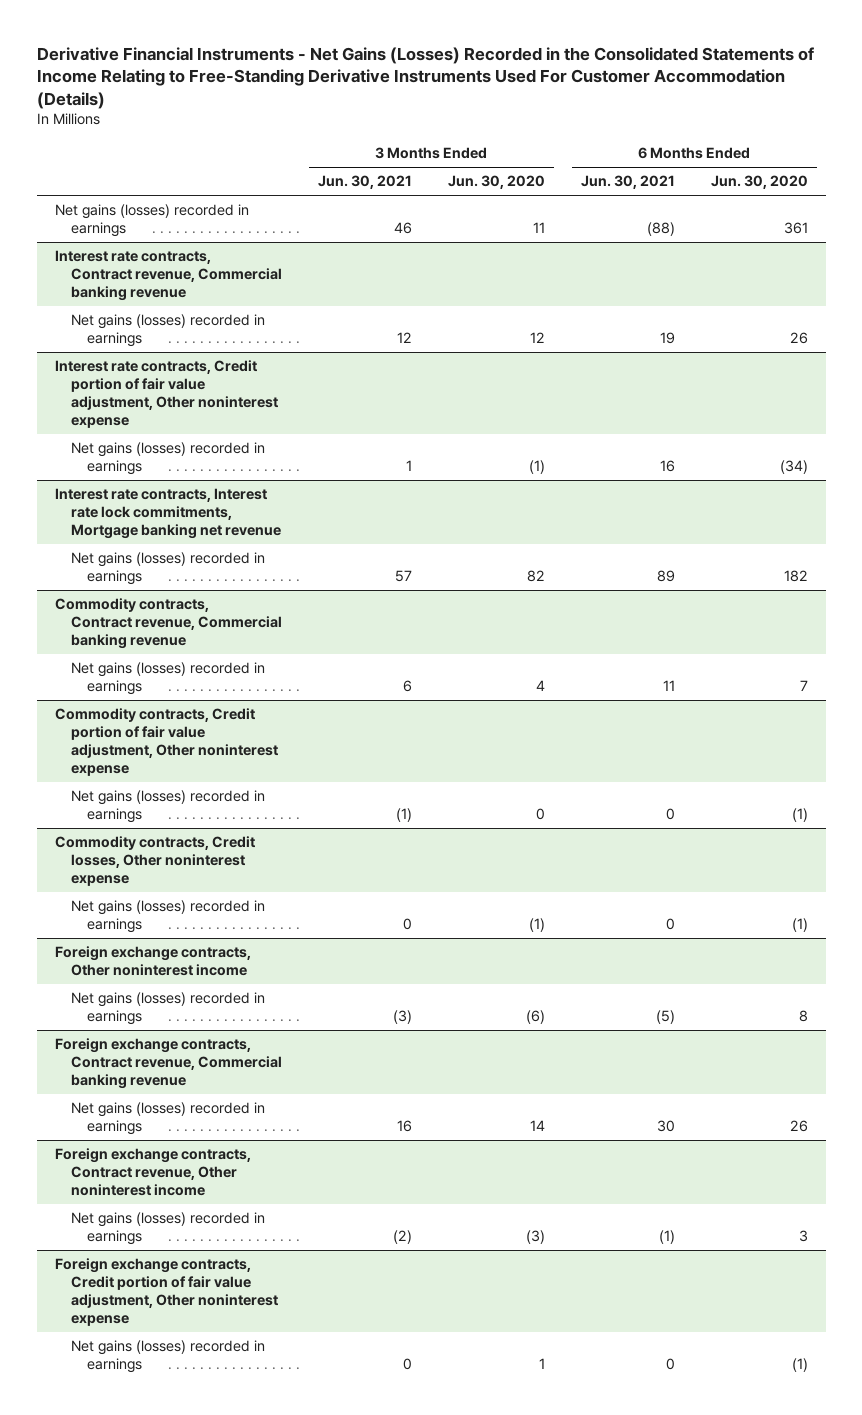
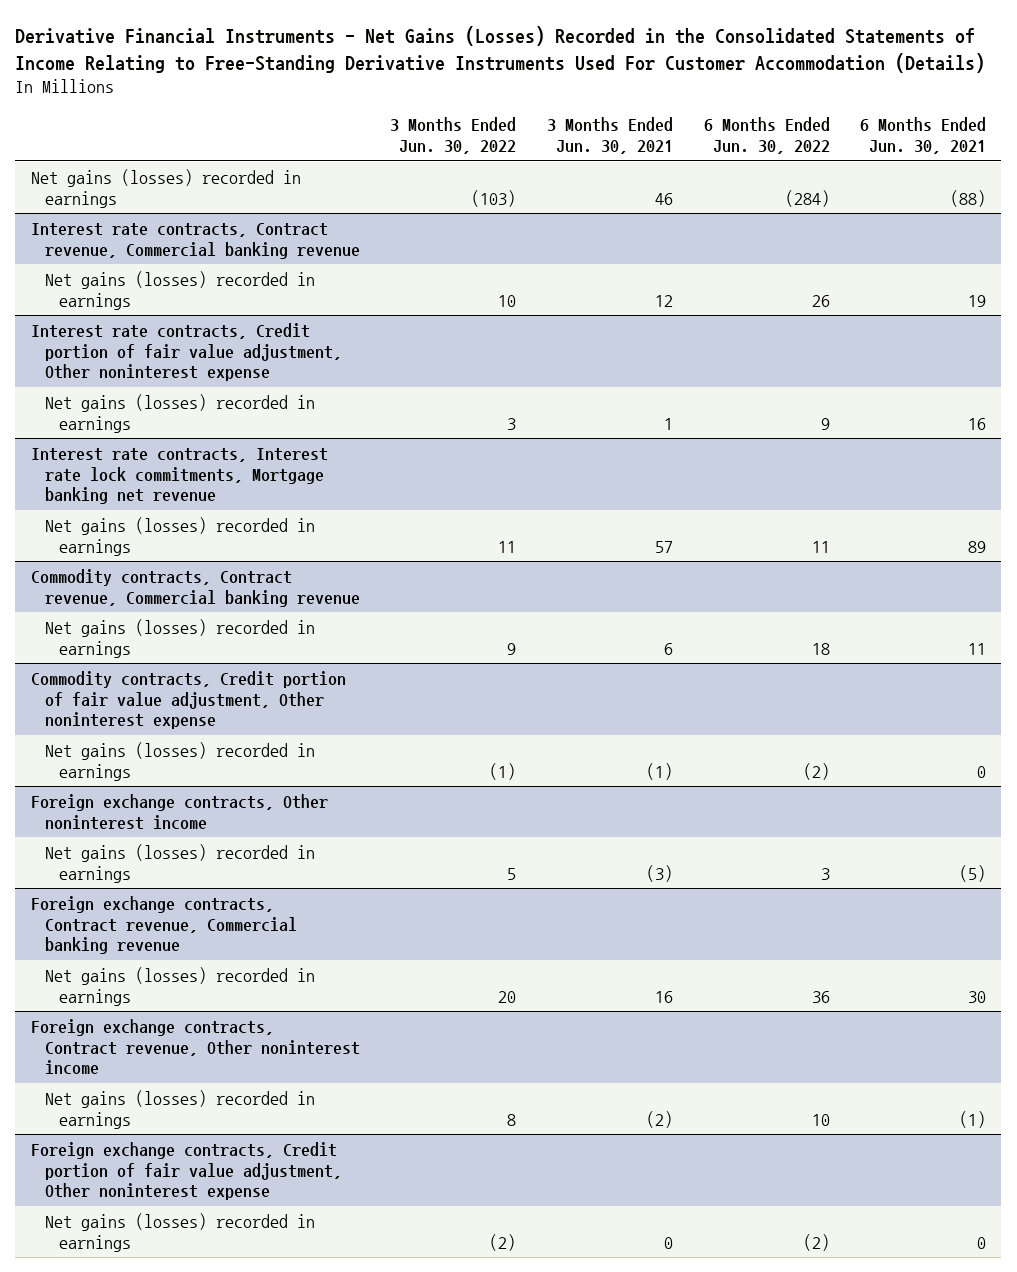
[447,175,545,190] Jun. 30, 2020 -> none
[710,175,808,190] Jun. 30, 2020 -> none
none -> [390,117,517,155] 3 Months Ended Jun. 30, 2022
none -> [703,117,830,155] 6 Months Ended Jun. 30, 2022
[54,836,255,887] Commodity contracts, Credit losses, Other noninterest expense -> none
[71,900,266,934] Net gains (losses) recorded in earnings -> none

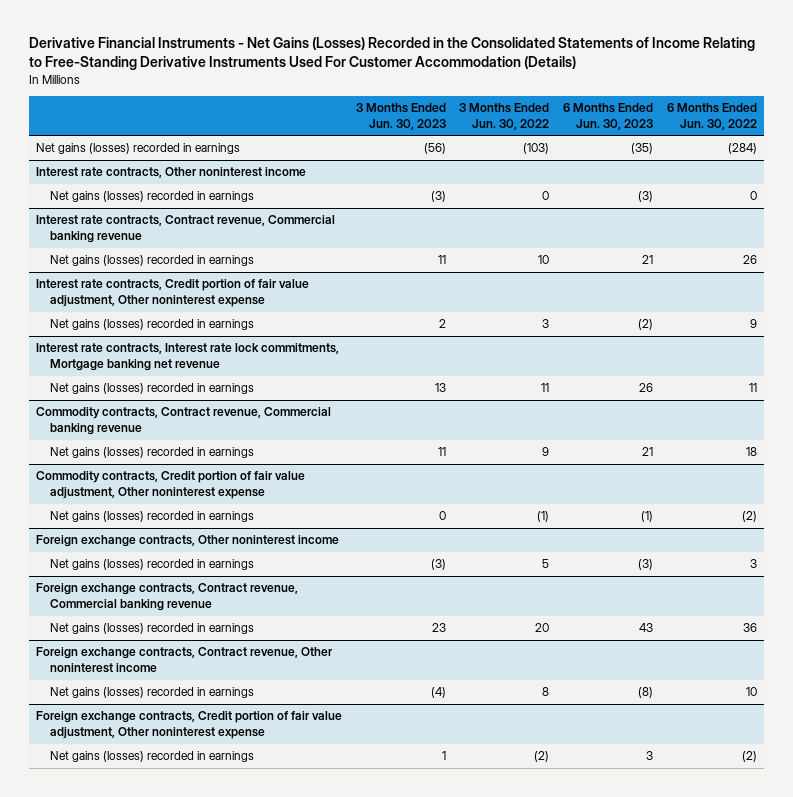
[547,117,674,155] 3 Months Ended Jun. 30, 2021 -> none
[860,117,987,155] 6 Months Ended Jun. 30, 2021 -> none
none -> [355,103,446,131] 3 Months Ended Jun. 30, 2023
none -> [562,103,653,131] 6 Months Ended Jun. 30, 2023
none -> [35,167,306,179] Interest rate contracts, Other noninterest income
none -> [50,191,255,203] Net gains (losses) recorded in earnings

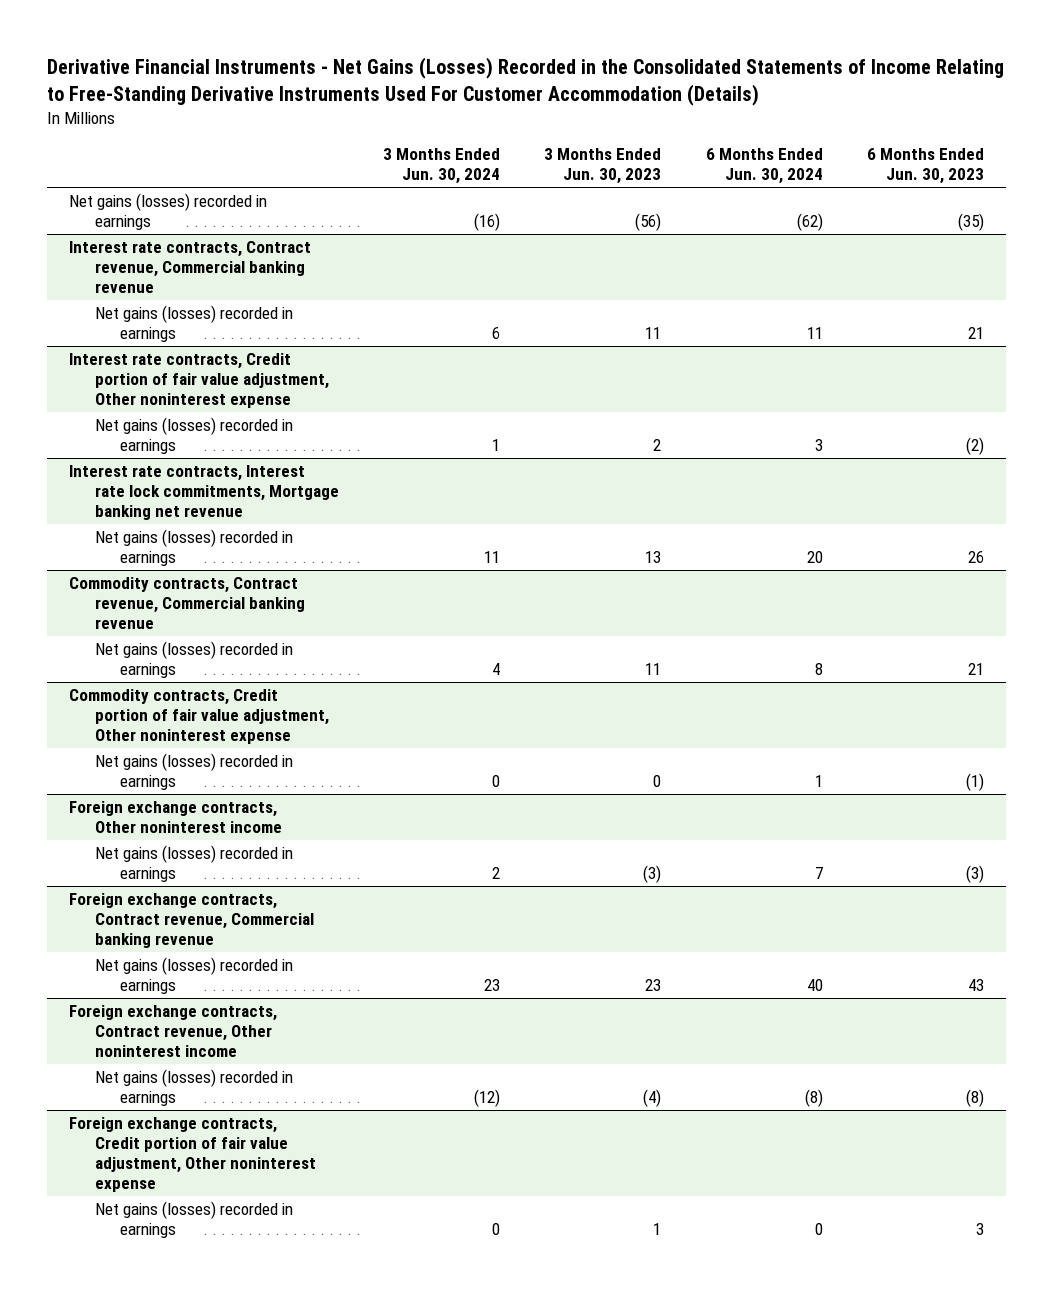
[459,103,550,131] 3 Months Ended Jun. 30, 2022 -> none
[666,103,757,131] 6 Months Ended Jun. 30, 2022 -> none
none -> [383,148,501,185] 3 Months Ended Jun. 30, 2024
none -> [705,148,823,185] 6 Months Ended Jun. 30, 2024
[35,167,306,179] Interest rate contracts, Other noninterest income -> none
[50,191,255,203] Net gains (losses) recorded in earnings -> none

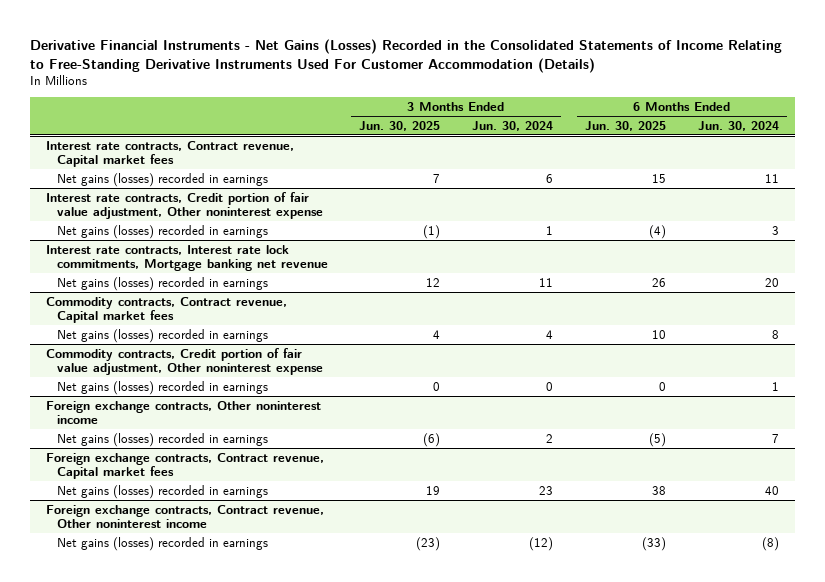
[544,148,662,185] 3 Months Ended Jun. 30, 2023 -> none
[867,148,985,185] 6 Months Ended Jun. 30, 2023 -> none
none -> [359,120,441,131] Jun. 30, 2025
none -> [585,120,667,131] Jun. 30, 2025
[69,193,268,231] Net gains (losses) recorded in earnings -> none
[69,241,312,294] Interest rate contracts, Contract revenue, Commercial banking revenue -> none
none -> [46,140,295,168] Interest rate contracts, Contract revenue, Capital market fees
[69,577,305,630] Commodity contracts, Contract revenue, Commercial banking revenue -> none
none -> [46,296,288,324] Commodity contracts, Contract revenue, Capital market fees
[69,893,314,949] Foreign exchange contracts, Contract revenue, Commercial banking revenue -> none
none -> [46,452,325,480] Foreign exchange contracts, Contract revenue, Capital market fees
[69,1117,316,1193] Foreign exchange contracts, Credit portion of fair value adjustment, Other noninterest expense -> none
[94,1201,293,1239] Net gains (losses) recorded in earnings -> none

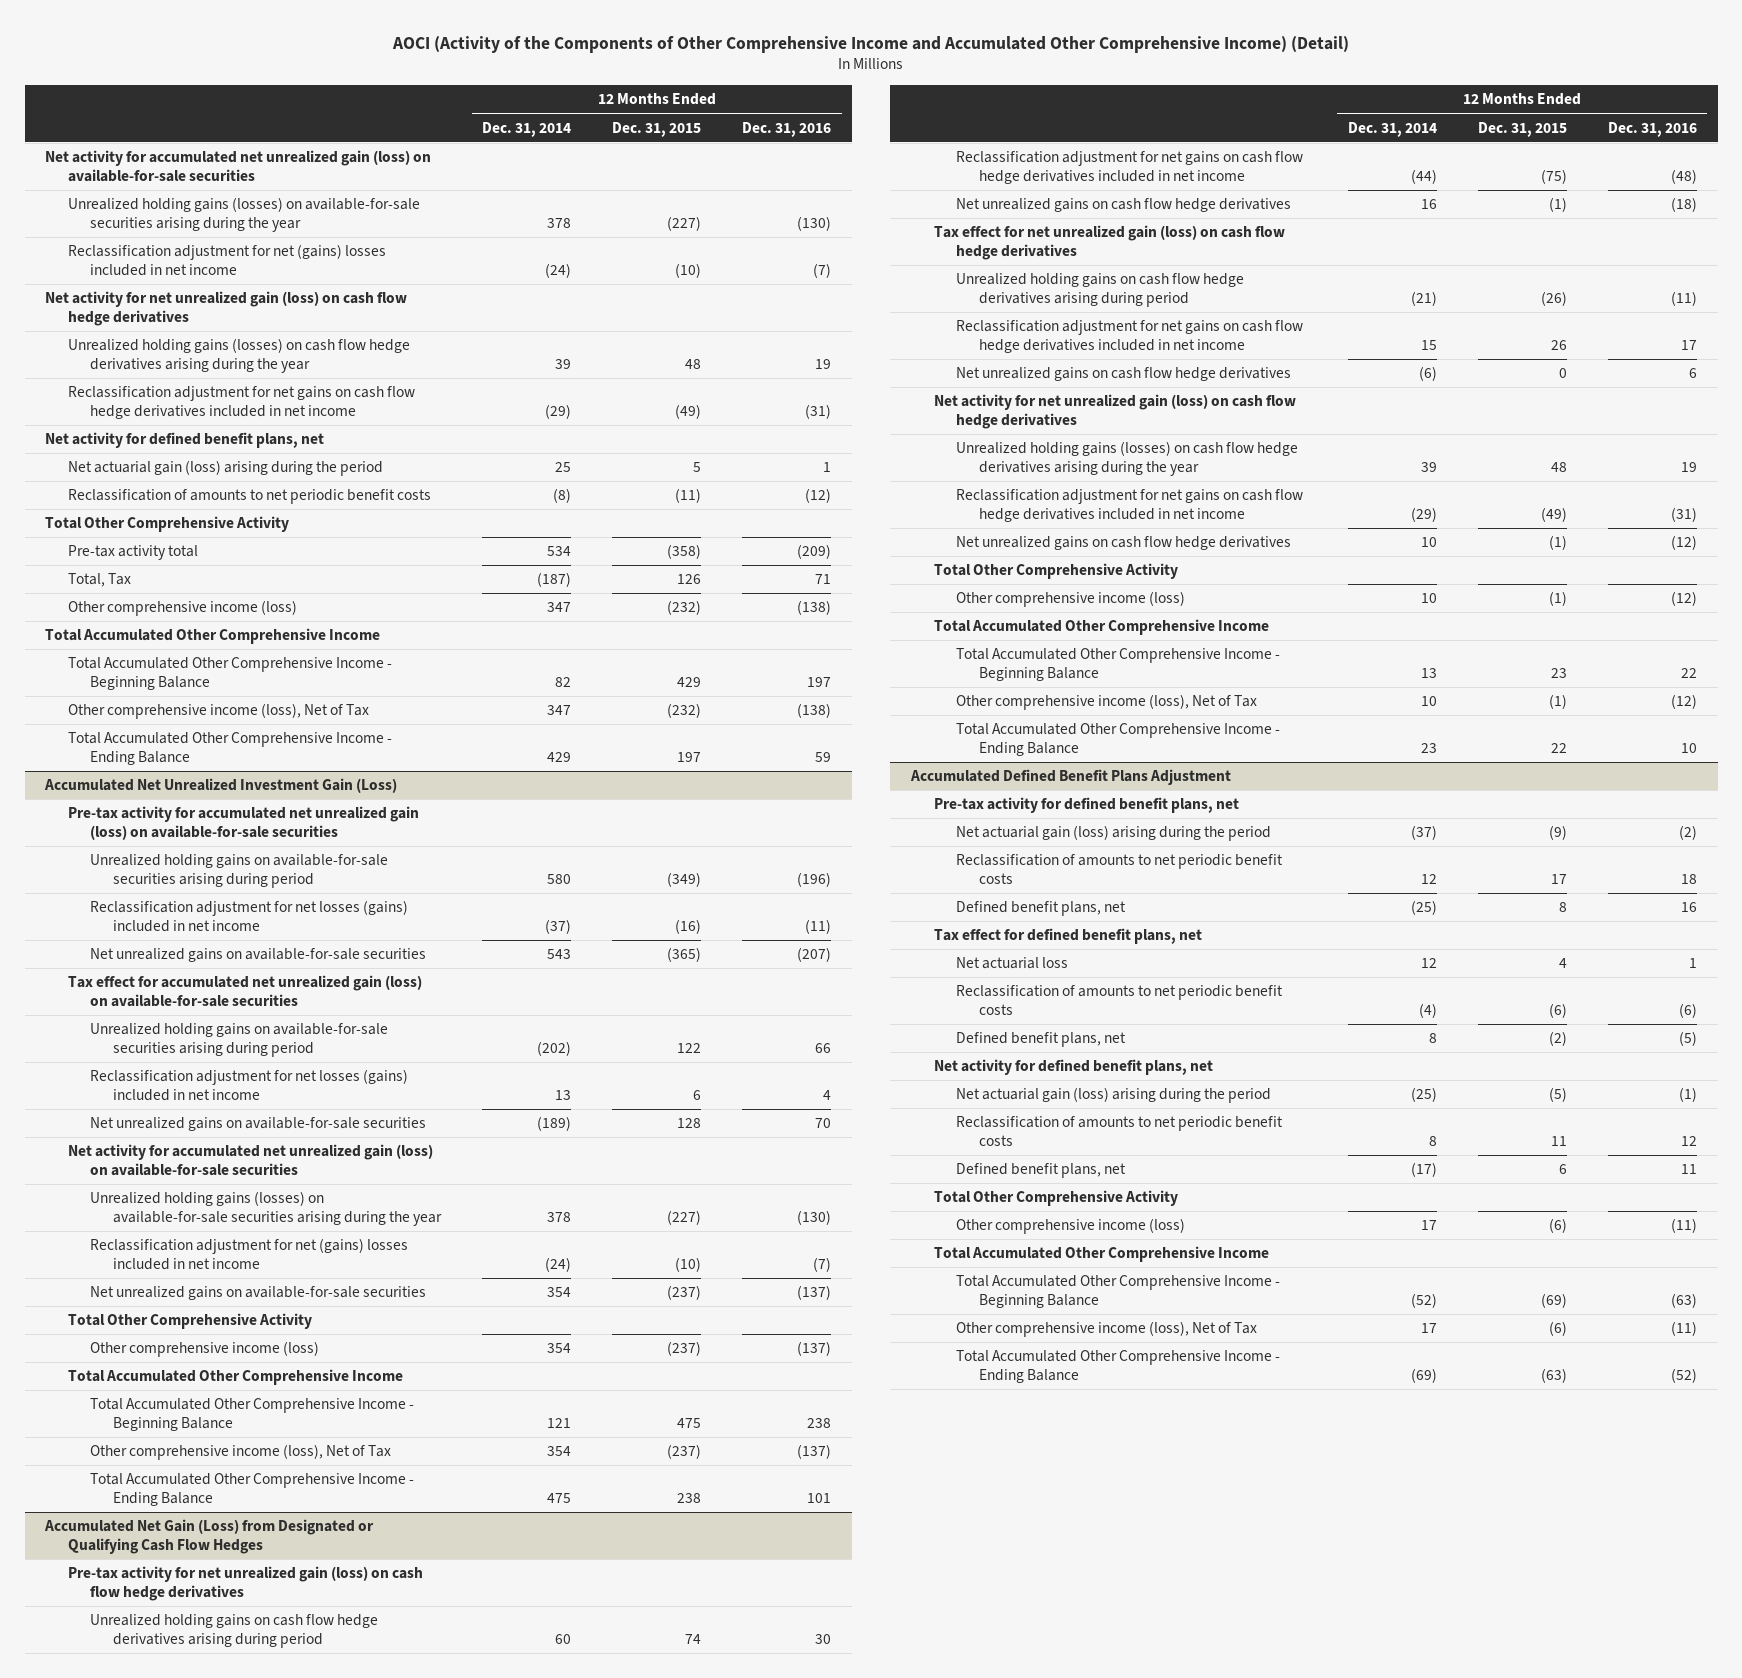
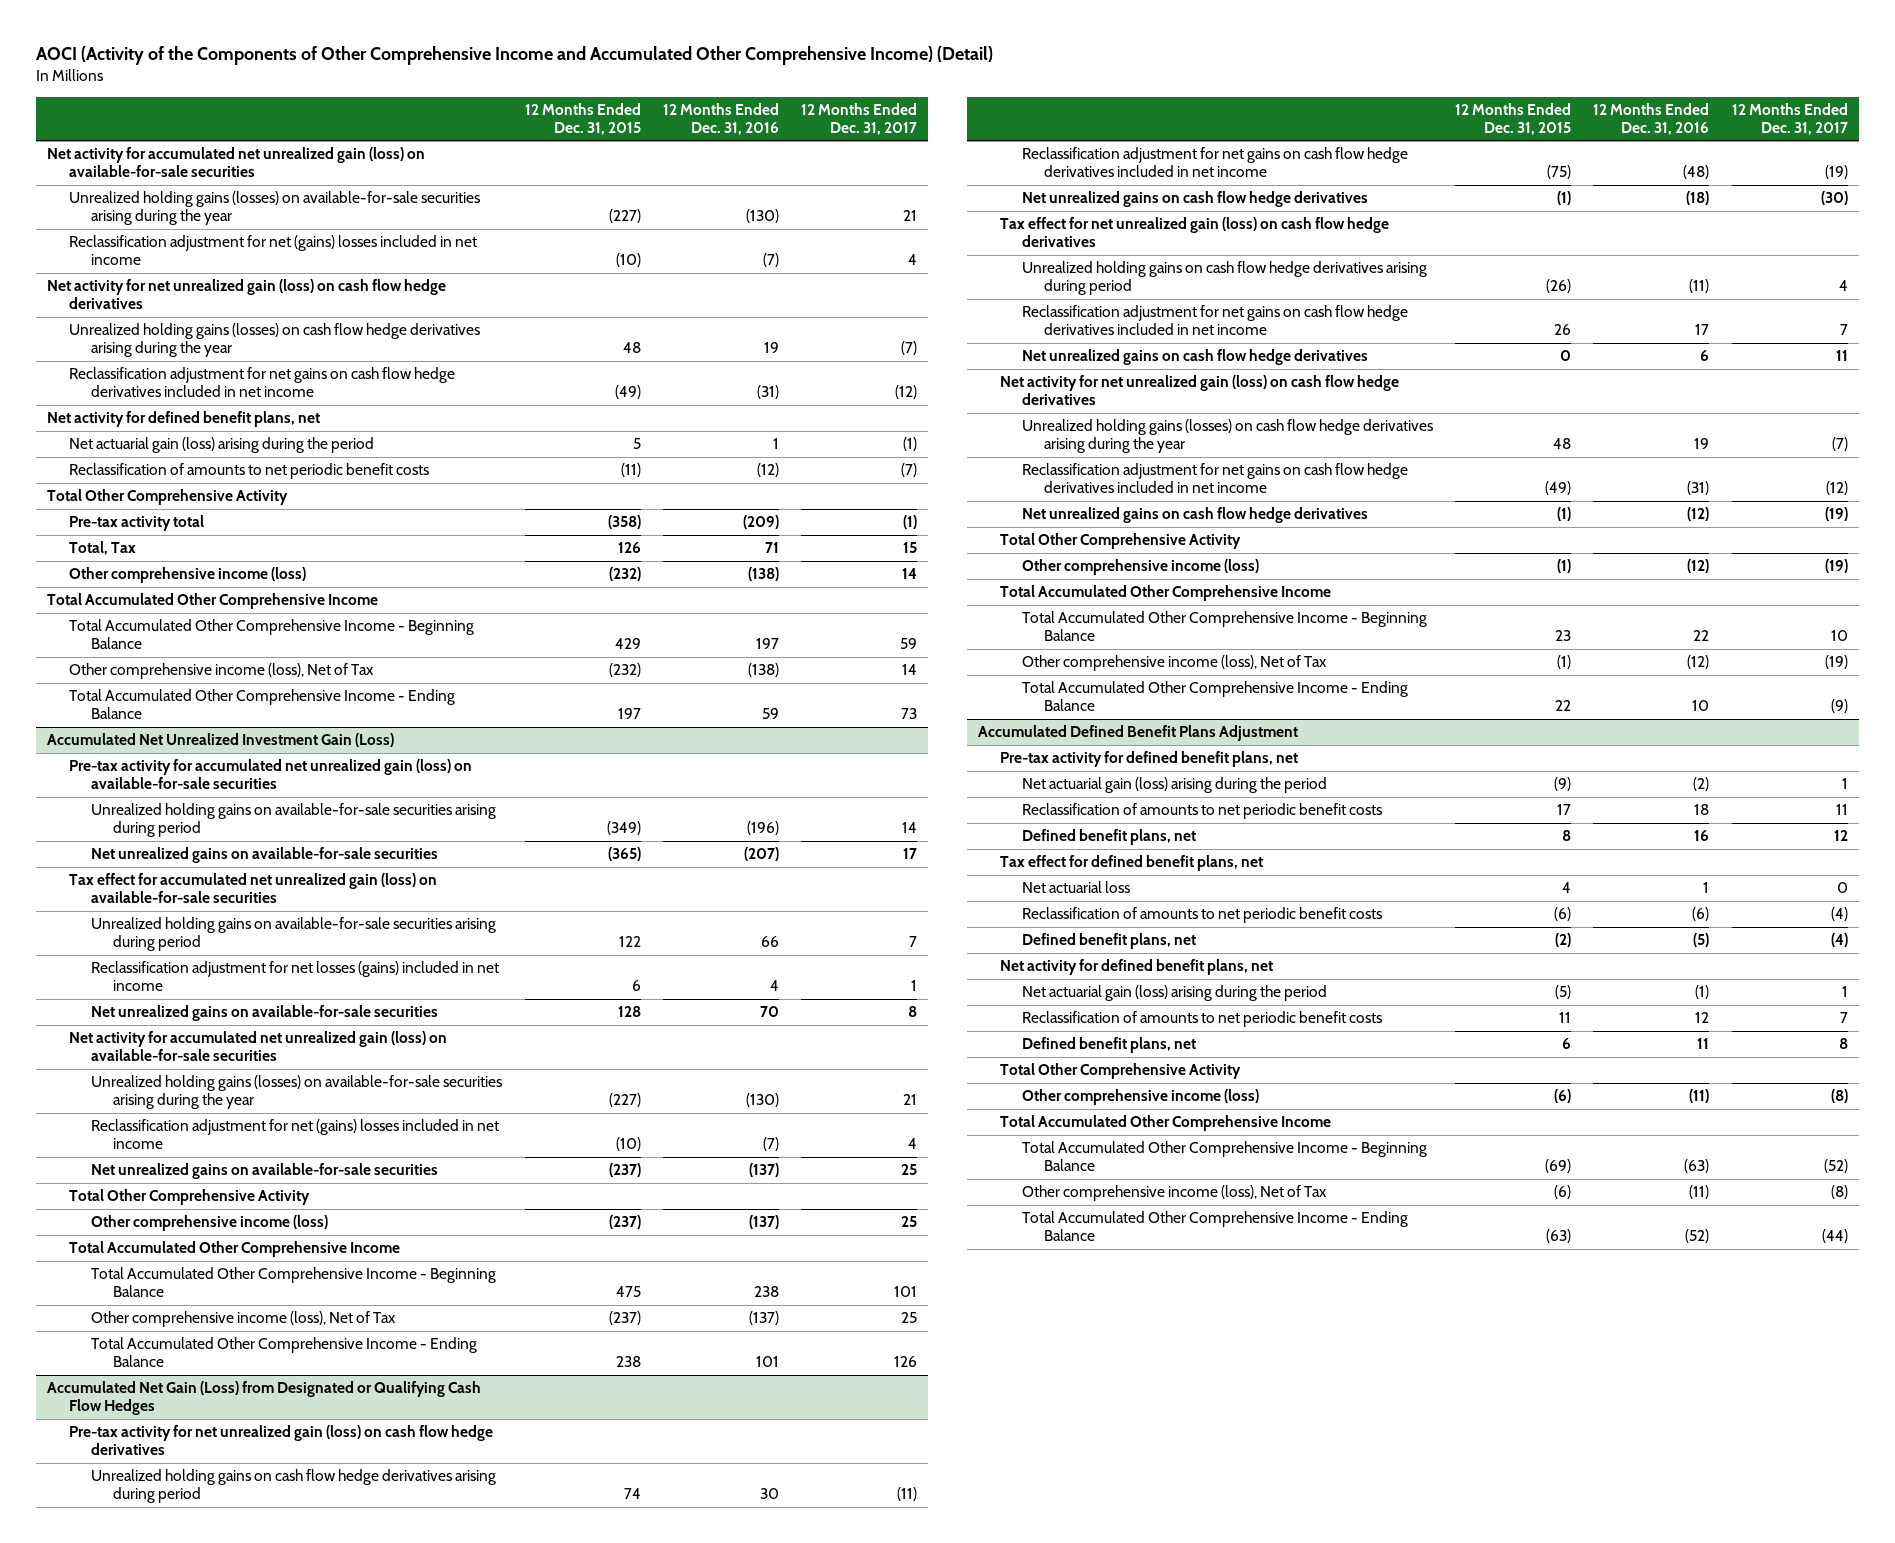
[481,121,571,137] Dec. 31, 2014 -> none
none -> [801,102,918,136] 12 Months Ended Dec. 31, 2017
[90,900,409,933] Reclassification adjustment for net losses (gains) included in net income -> none

